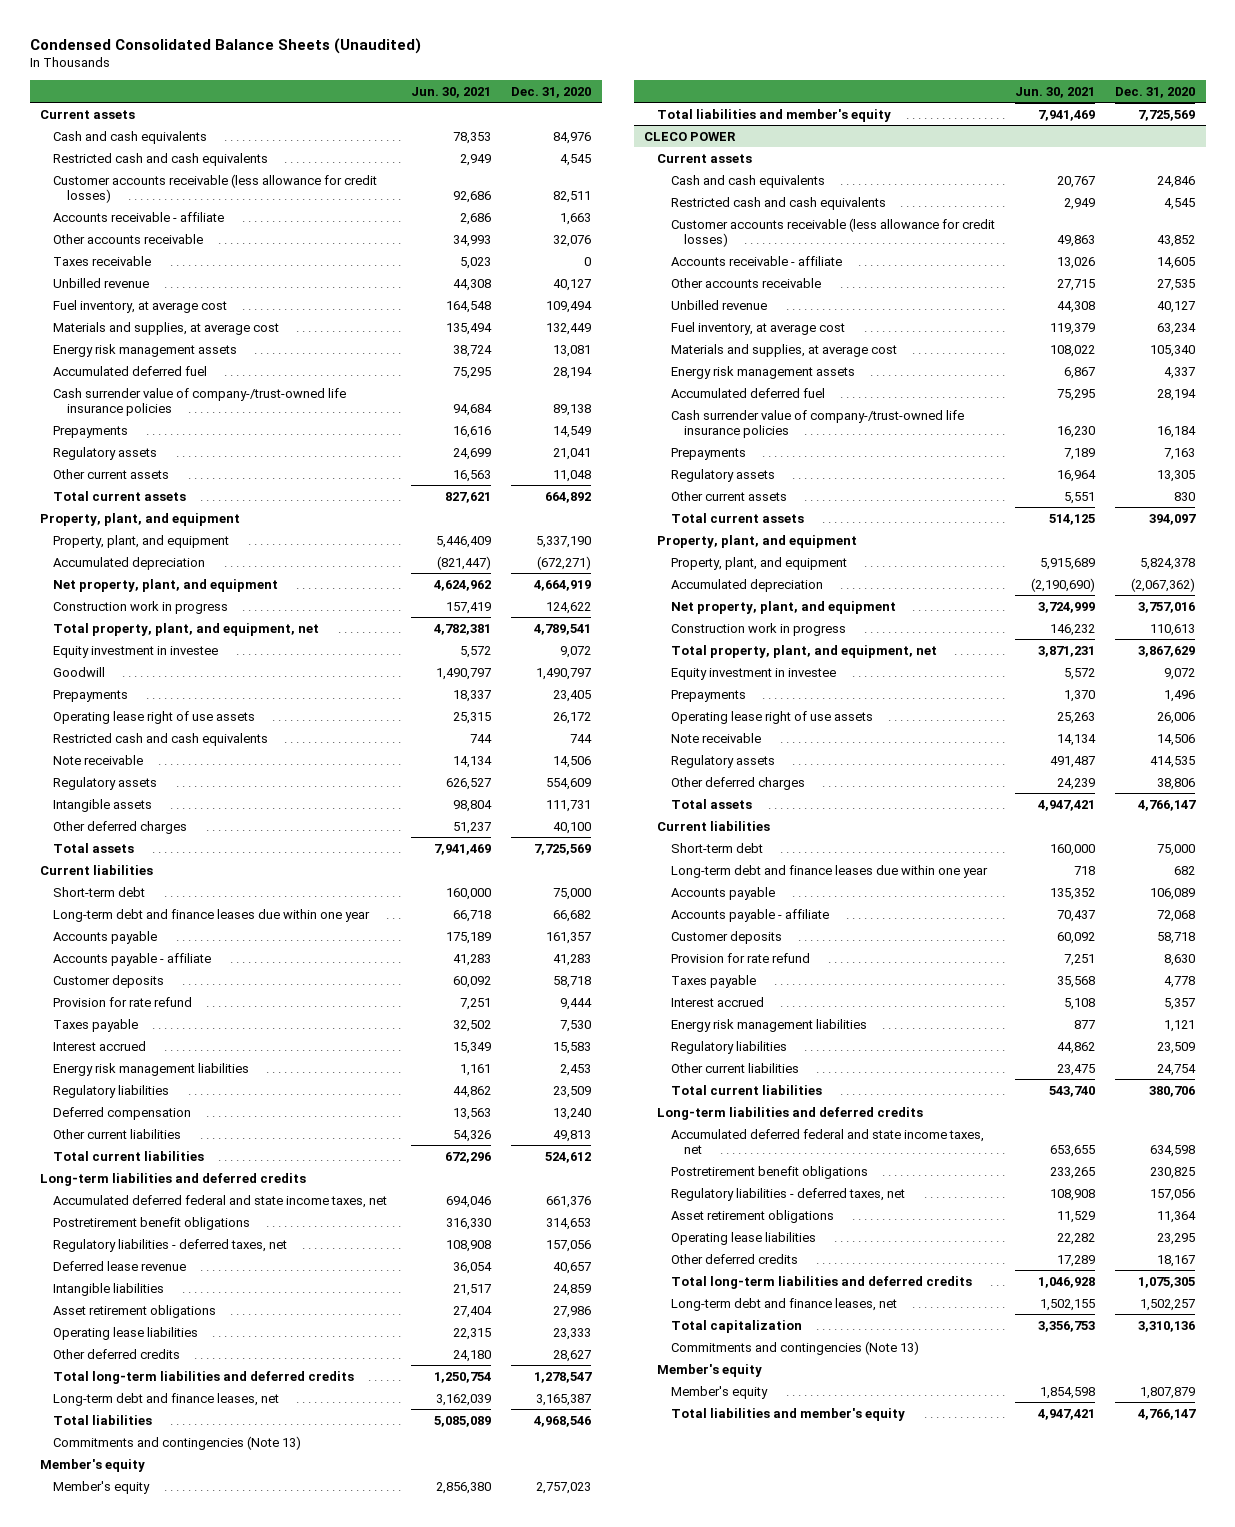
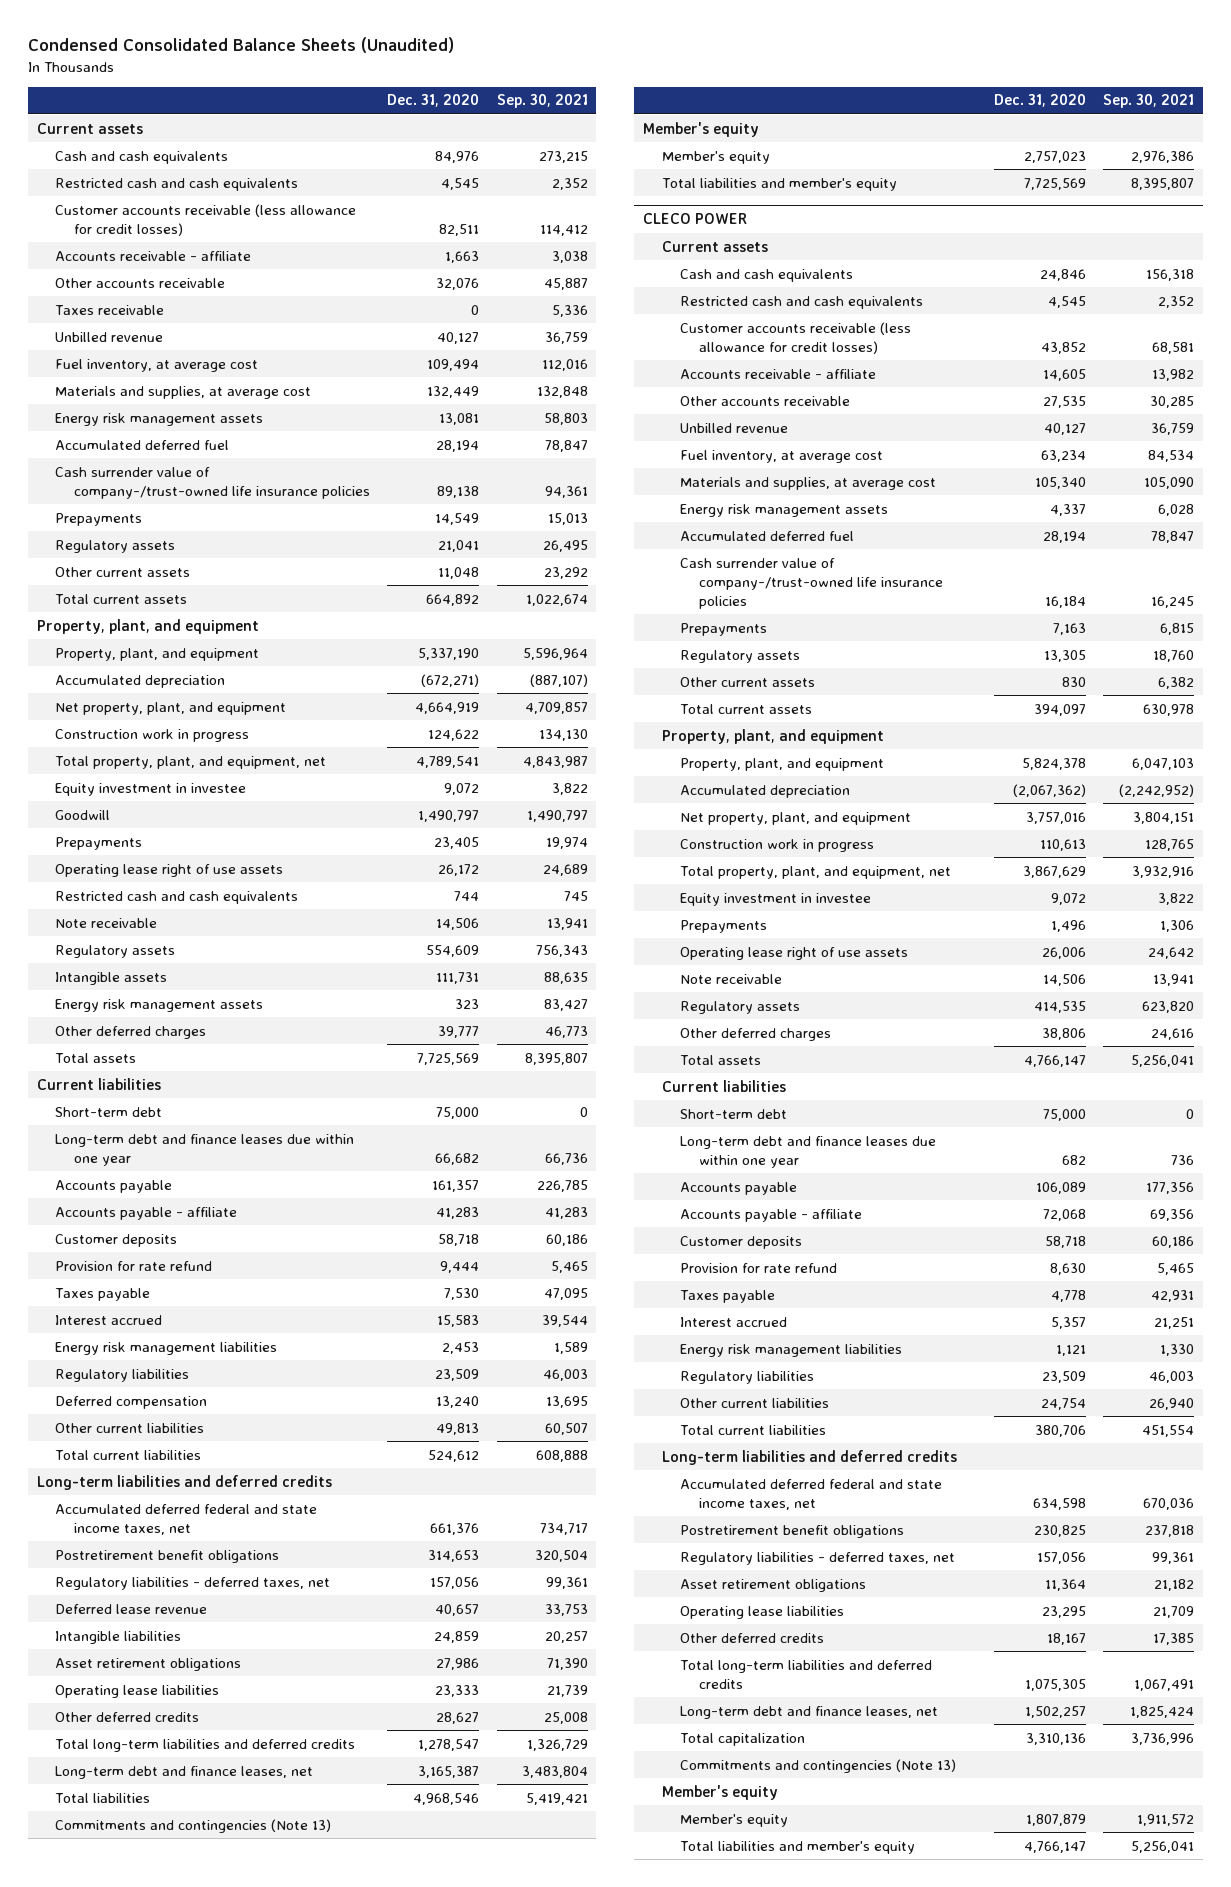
[411,86,492,98] Jun. 30, 2021 -> none
none -> [496,94,588,109] Sep. 30, 2021
none -> [55,998,264,1012] Energy risk management assets
[553,821,592,834] 40,100 -> [438,1025,480,1038] 39,777

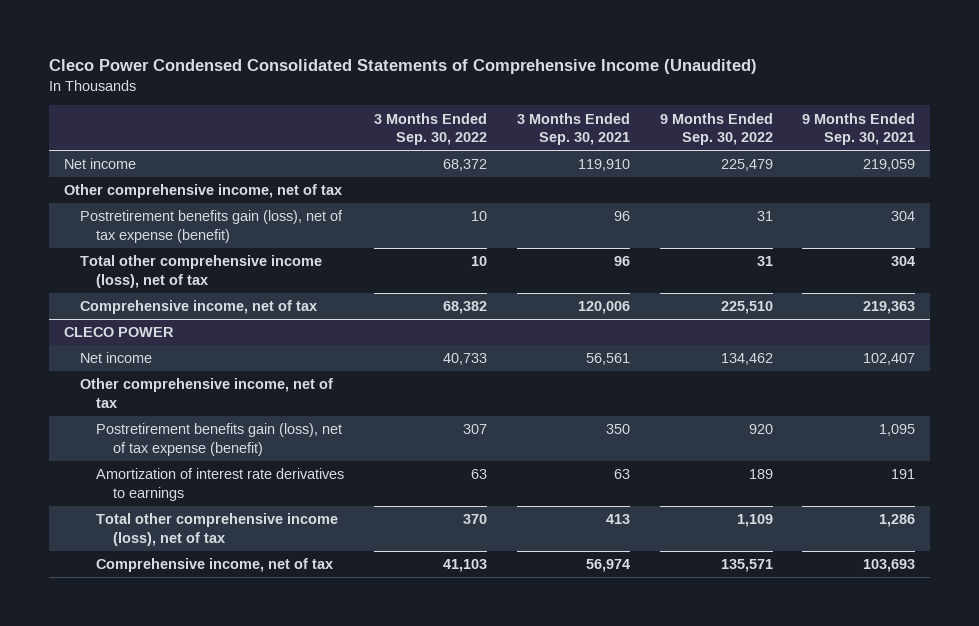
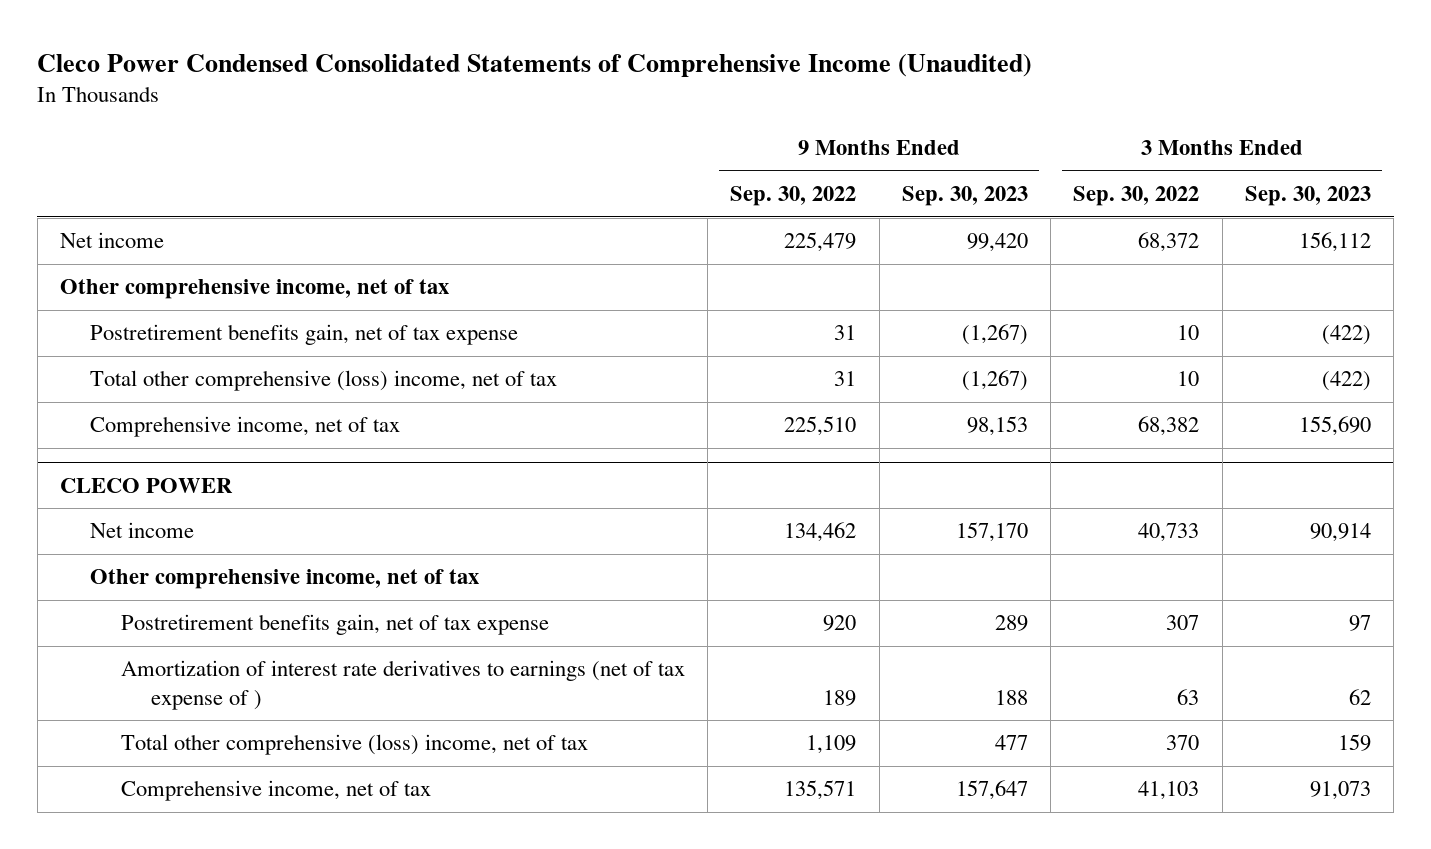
[516,112,630,145] 3 Months Ended Sep. 30, 2021 -> none
[802,112,916,145] 9 Months Ended Sep. 30, 2021 -> none
none -> [901,186,1028,207] Sep. 30, 2023
none -> [1245,186,1372,207] Sep. 30, 2023
[79,210,343,243] Postretirement benefits gain (loss), net of tax expense (benefit) -> [90,324,519,346] Postretirement benefits gain, net of tax expense
[79,255,322,288] Total other comprehensive income (loss), net of tax -> [90,370,558,392] Total other comprehensive (loss) income, net of tax
[96,423,343,456] Postretirement benefits gain (loss), net of tax expense (benefit) -> [120,614,549,636] Postretirement benefits gain, net of tax expense
[96,468,345,501] Amortization of interest rate derivatives to earnings -> [120,660,685,710] Amortization of interest rate derivatives to earnings (net of tax expense of )
[96,513,339,546] Total other comprehensive income (loss), net of tax -> [120,734,588,756] Total other comprehensive (loss) income, net of tax

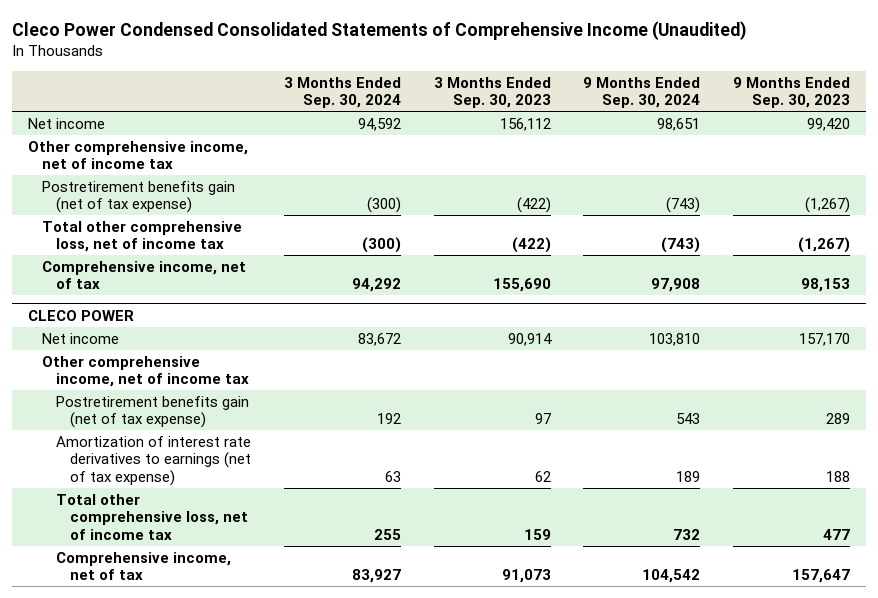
[730,186,857,207] Sep. 30, 2022 -> none
[1073,186,1200,207] Sep. 30, 2022 -> none
none -> [283,76,401,109] 3 Months Ended Sep. 30, 2024
none -> [583,76,701,109] 9 Months Ended Sep. 30, 2024
[60,279,450,300] Other comprehensive income, net of tax -> [28,140,249,170] Other comprehensive income, net of income tax
[90,324,519,346] Postretirement benefits gain, net of tax expense -> [42,180,236,214] Postretirement benefits gain (net of tax expense)
[90,370,558,392] Total other comprehensive (loss) income, net of tax -> [42,220,243,253] Total other comprehensive loss, net of income tax
[90,569,480,590] Other comprehensive income, net of tax -> [42,355,250,388] Other comprehensive income, net of income tax
[120,614,549,636] Postretirement benefits gain, net of tax expense -> [56,395,250,429] Postretirement benefits gain (net of tax expense)
[120,660,685,710] Amortization of interest rate derivatives to earnings (net of tax expense of ) -> [56,435,252,486] Amortization of interest rate derivatives to earnings (net of tax expense)
[120,734,588,756] Total other comprehensive (loss) income, net of tax -> [56,493,249,540] Total other comprehensive loss, net of income tax

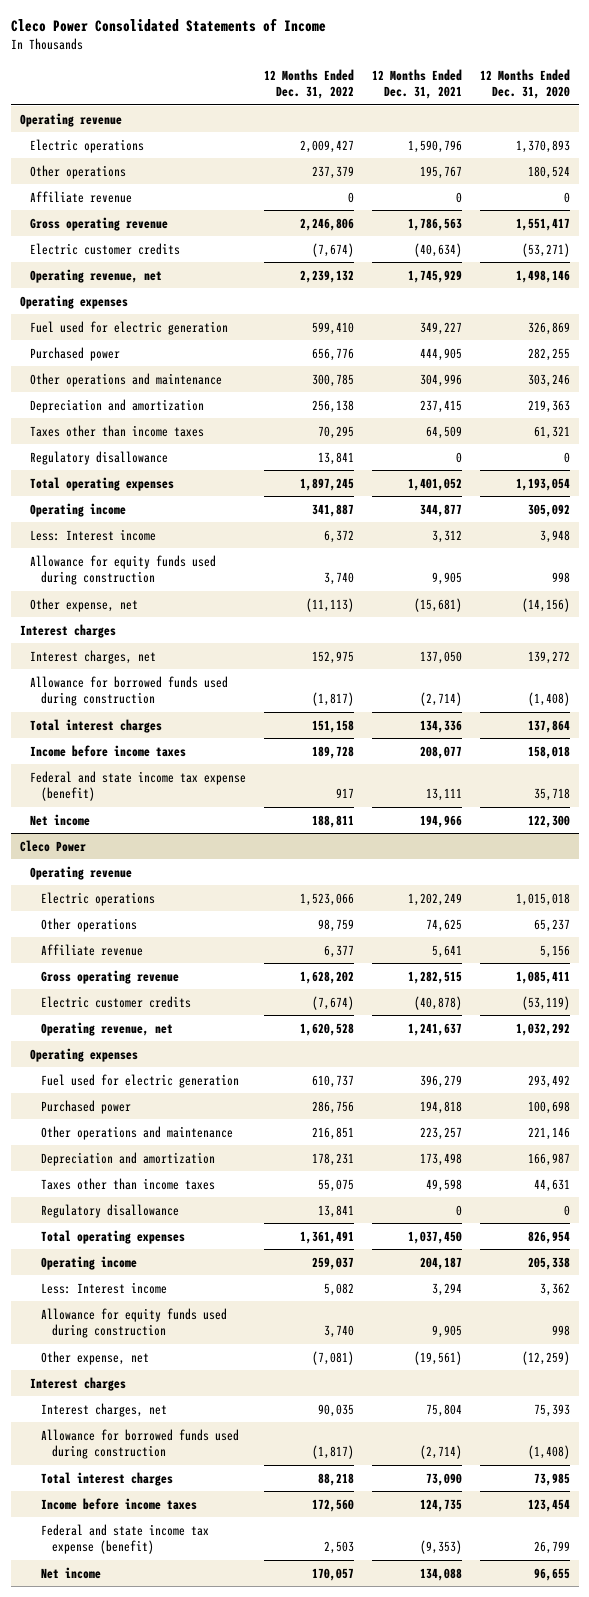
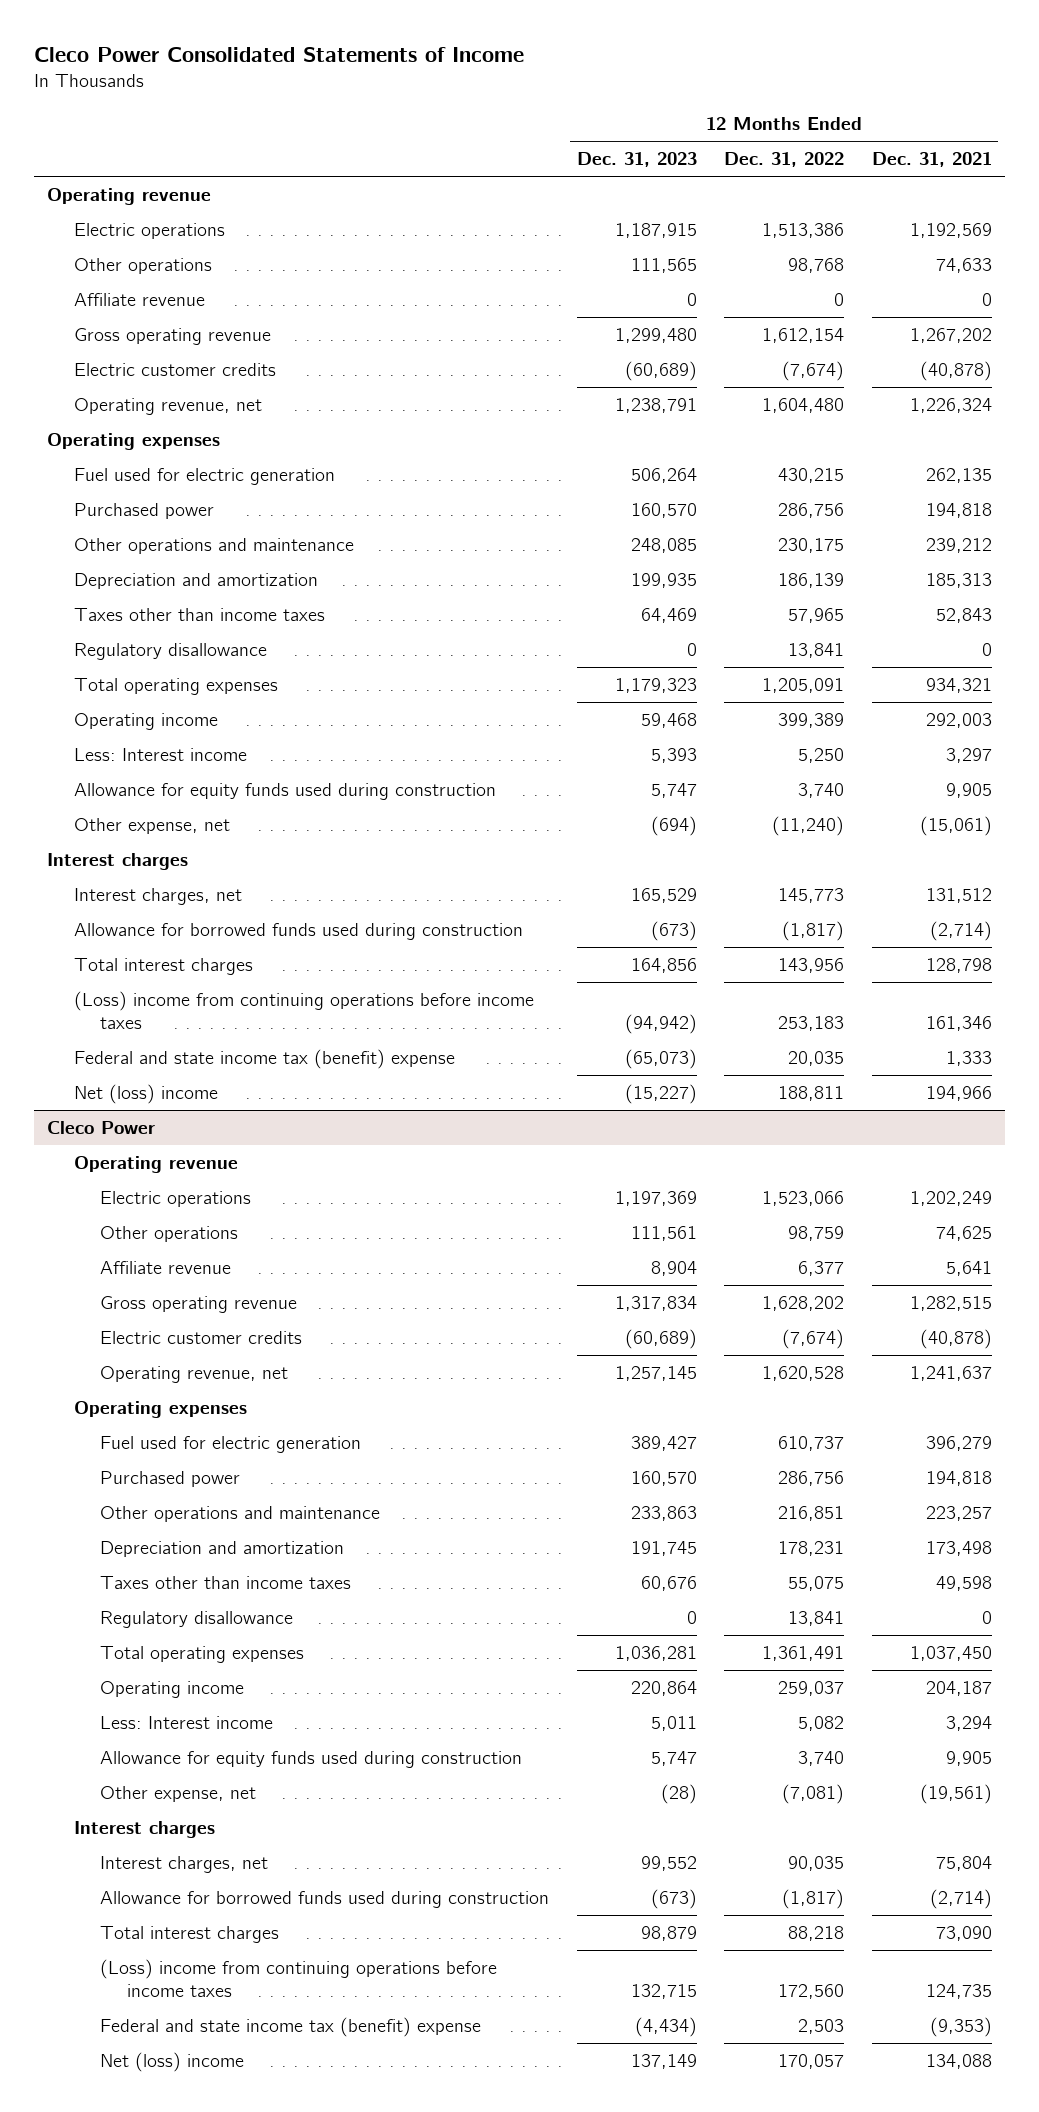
[479,68,570,100] 12 Months Ended Dec. 31, 2020 -> none
none -> [576,152,697,168] Dec. 31, 2023
[300,139,355,153] 2,009,427 -> [762,222,845,238] 1,513,386
[407,139,462,153] 1,590,796 -> [909,222,992,238] 1,192,569
[312,165,355,179] 237,379 -> [788,257,845,273] 98,768
[419,165,462,179] 195,767 -> [935,257,992,273] 74,633
[300,217,355,231] 2,246,806 -> [762,327,845,343] 1,612,154
[407,217,462,231] 1,786,563 -> [909,327,992,343] 1,267,202
[413,242,462,257] (40,634) -> [919,360,992,381] (40,878)
[300,269,355,283] 2,239,132 -> [762,397,845,413] 1,604,480
[407,269,462,283] 1,745,929 -> [909,397,992,413] 1,226,324
[312,321,355,335] 599,410 -> [778,467,845,483] 430,215
[419,321,462,335] 349,227 -> [925,467,992,483] 262,135
[312,347,355,361] 656,776 -> [778,502,845,518] 286,756
[419,347,462,361] 444,905 -> [925,502,992,518] 194,818
[312,373,355,387] 300,785 -> [778,537,845,553] 230,175
[419,373,462,387] 304,996 -> [925,537,992,553] 239,212
[312,399,355,413] 256,138 -> [778,572,845,588] 186,139
[419,399,462,413] 237,415 -> [925,572,992,588] 185,313
[318,425,355,439] 70,295 -> [788,607,845,623] 57,965
[425,425,462,439] 64,509 -> [935,607,992,623] 52,843
[300,477,355,491] 1,897,245 -> [762,677,845,693] 1,205,091
[407,477,462,491] 1,401,052 -> [925,677,992,693] 934,321
[312,503,355,517] 341,887 -> [778,712,845,728] 399,389
[419,503,462,517] 344,877 -> [925,712,992,728] 292,003
[324,529,355,543] 6,372 -> [798,747,845,763] 5,250
[431,529,462,543] 3,312 -> [945,747,992,763] 3,297
[306,597,355,612] (11,113) -> [772,815,845,836] (11,240)
[413,597,462,612] (15,681) -> [919,815,992,836] (15,061)
[312,650,355,664] 152,975 -> [778,887,845,903] 145,773
[419,650,462,664] 137,050 -> [925,887,992,903] 131,512
[312,719,355,733] 151,158 -> [778,957,845,973] 143,956
[419,719,462,733] 134,336 -> [925,957,992,973] 128,798
[30,744,187,757] Income before income taxes -> [73,990,534,1029] (Loss) income from continuing operations before income taxes
[312,745,355,759] 189,728 -> [778,1015,845,1031] 253,183
[419,745,462,759] 208,077 -> [925,1015,992,1031] 161,346
[30,770,247,802] Federal and state income tax expense (benefit) -> [73,1048,455,1069] Federal and state income tax (benefit) expense
[336,788,355,799] 917 -> [788,1050,845,1066] 20,035
[425,788,462,802] 13,111 -> [945,1050,992,1066] 1,333
[30,813,91,826] Net income -> [73,1083,218,1104] Net (loss) income
[41,1497,198,1510] Income before income taxes -> [100,1958,498,1997] (Loss) income from continuing operations before income taxes
[41,1523,210,1555] Federal and state income tax expense (benefit) -> [100,2016,482,2037] Federal and state income tax (benefit) expense
[41,1566,102,1579] Net income -> [100,2051,245,2072] Net (loss) income

